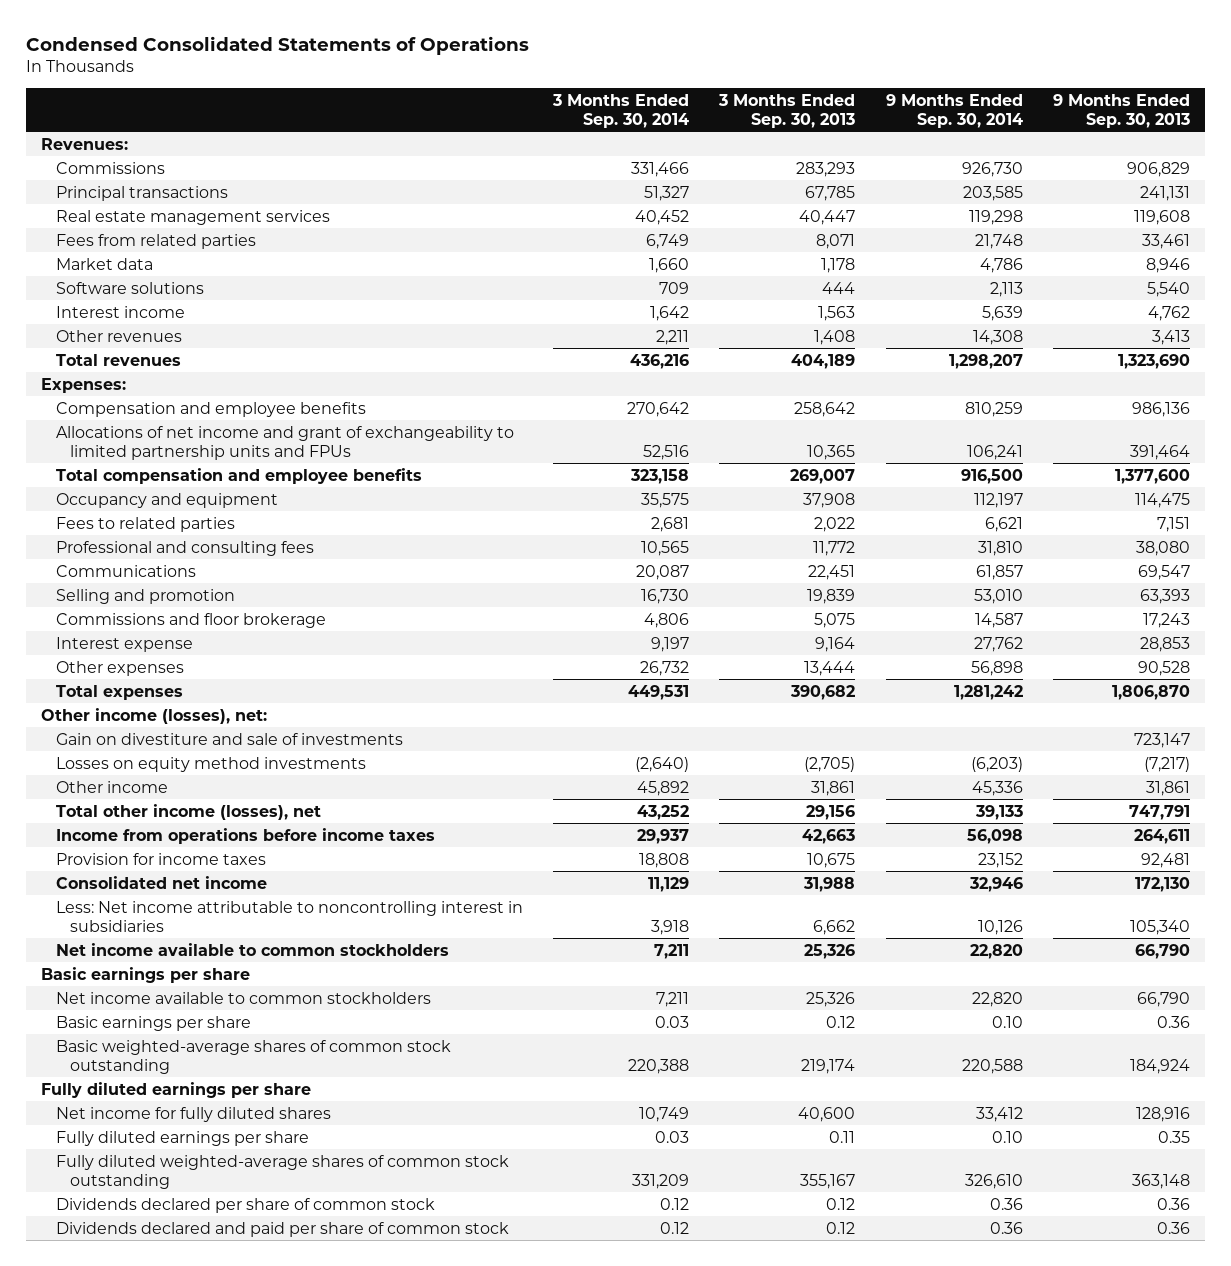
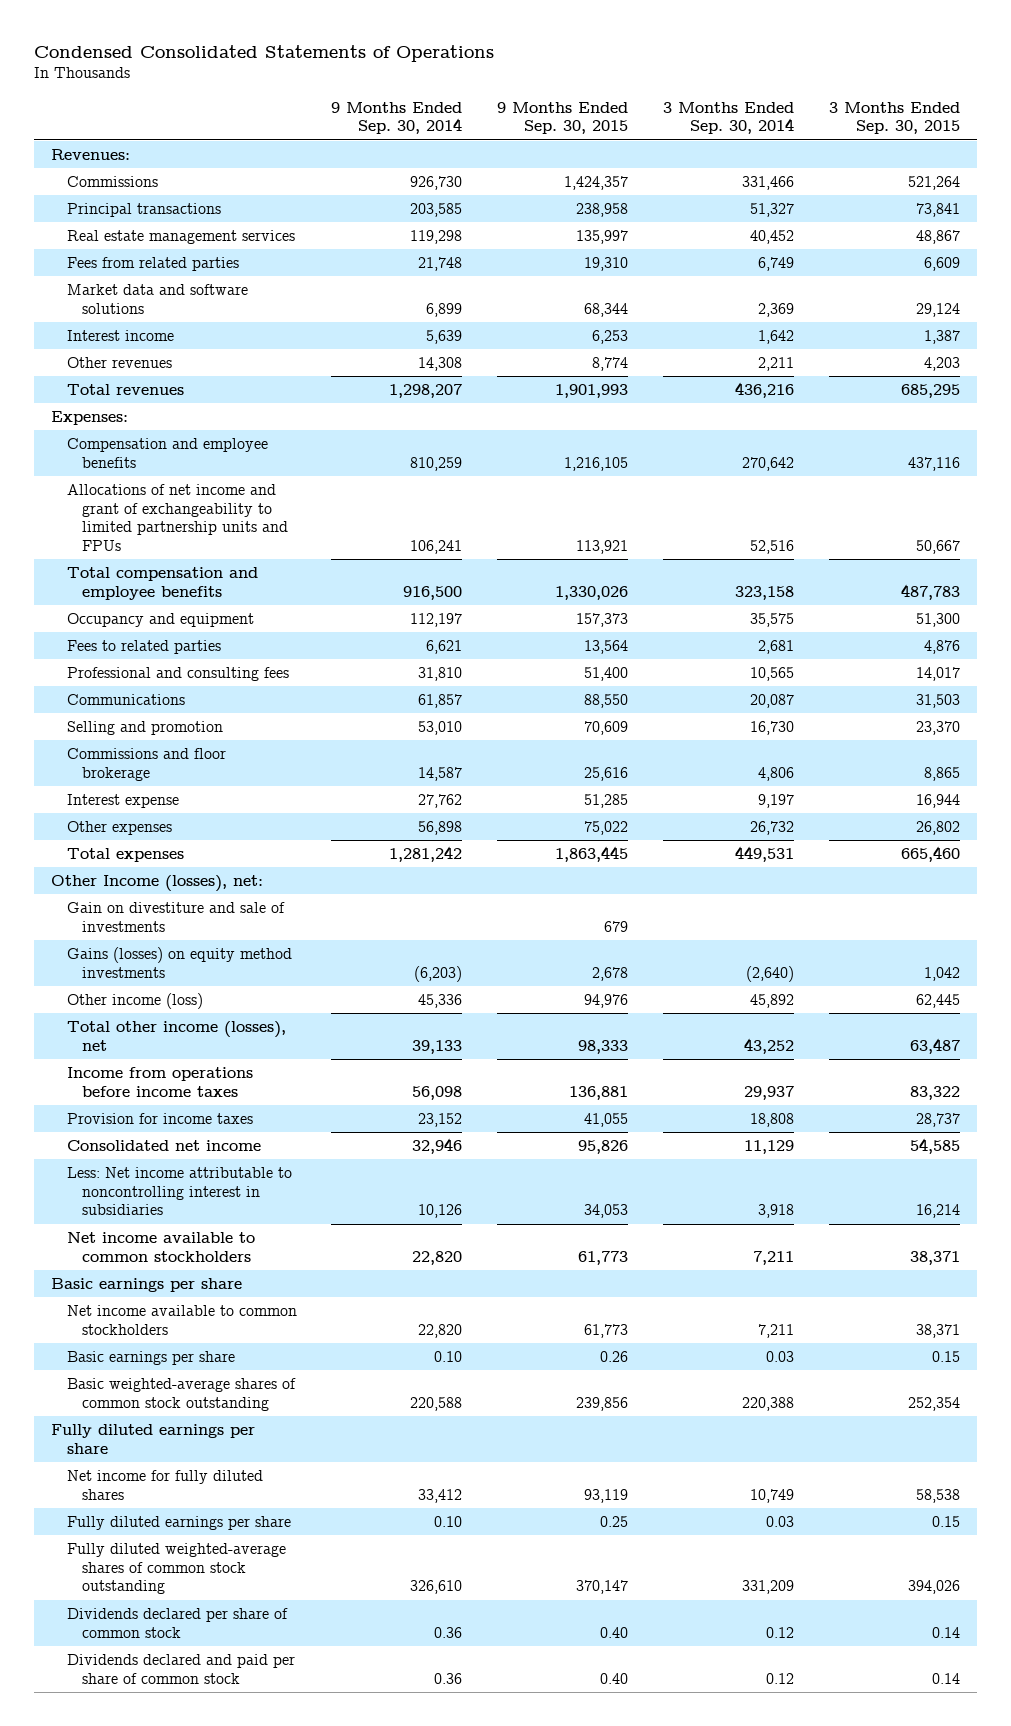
[718,94,856,128] 3 Months Ended Sep. 30, 2013 -> none
[1053,94,1191,128] 9 Months Ended Sep. 30, 2013 -> none
none -> [497,101,629,135] 9 Months Ended Sep. 30, 2015
none -> [828,101,960,135] 3 Months Ended Sep. 30, 2015
[55,257,153,270] Market data -> none
[55,281,204,294] Software solutions -> none
none -> [66,283,248,314] Market data and software solutions
[41,707,268,724] Other income (losses), net: -> [51,874,264,892] Other Income (losses), net:
[55,756,366,772] Losses on equity method investments -> [66,946,292,978] Gains (losses) on equity method investments
[55,780,168,793] Other income -> [66,992,203,1009] Other income (loss)

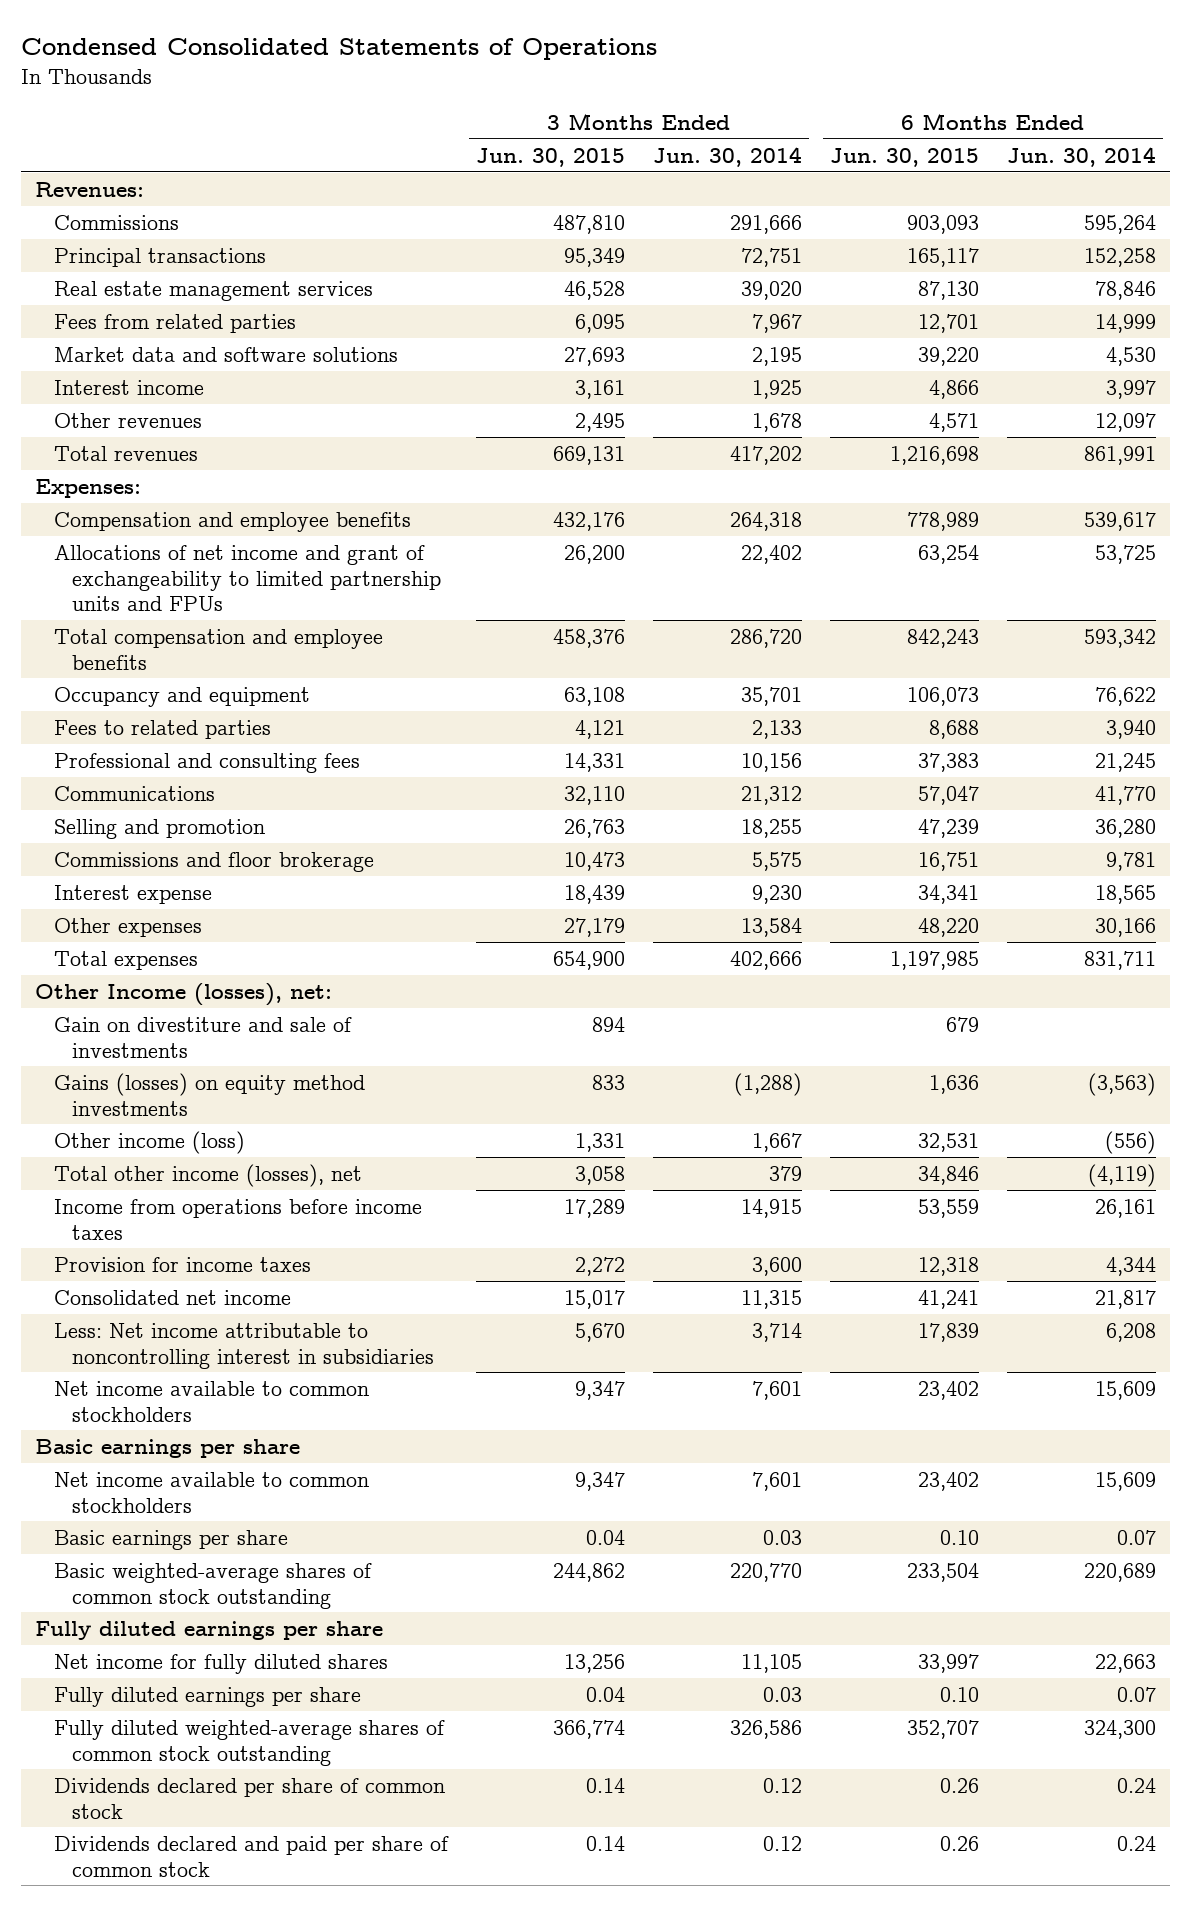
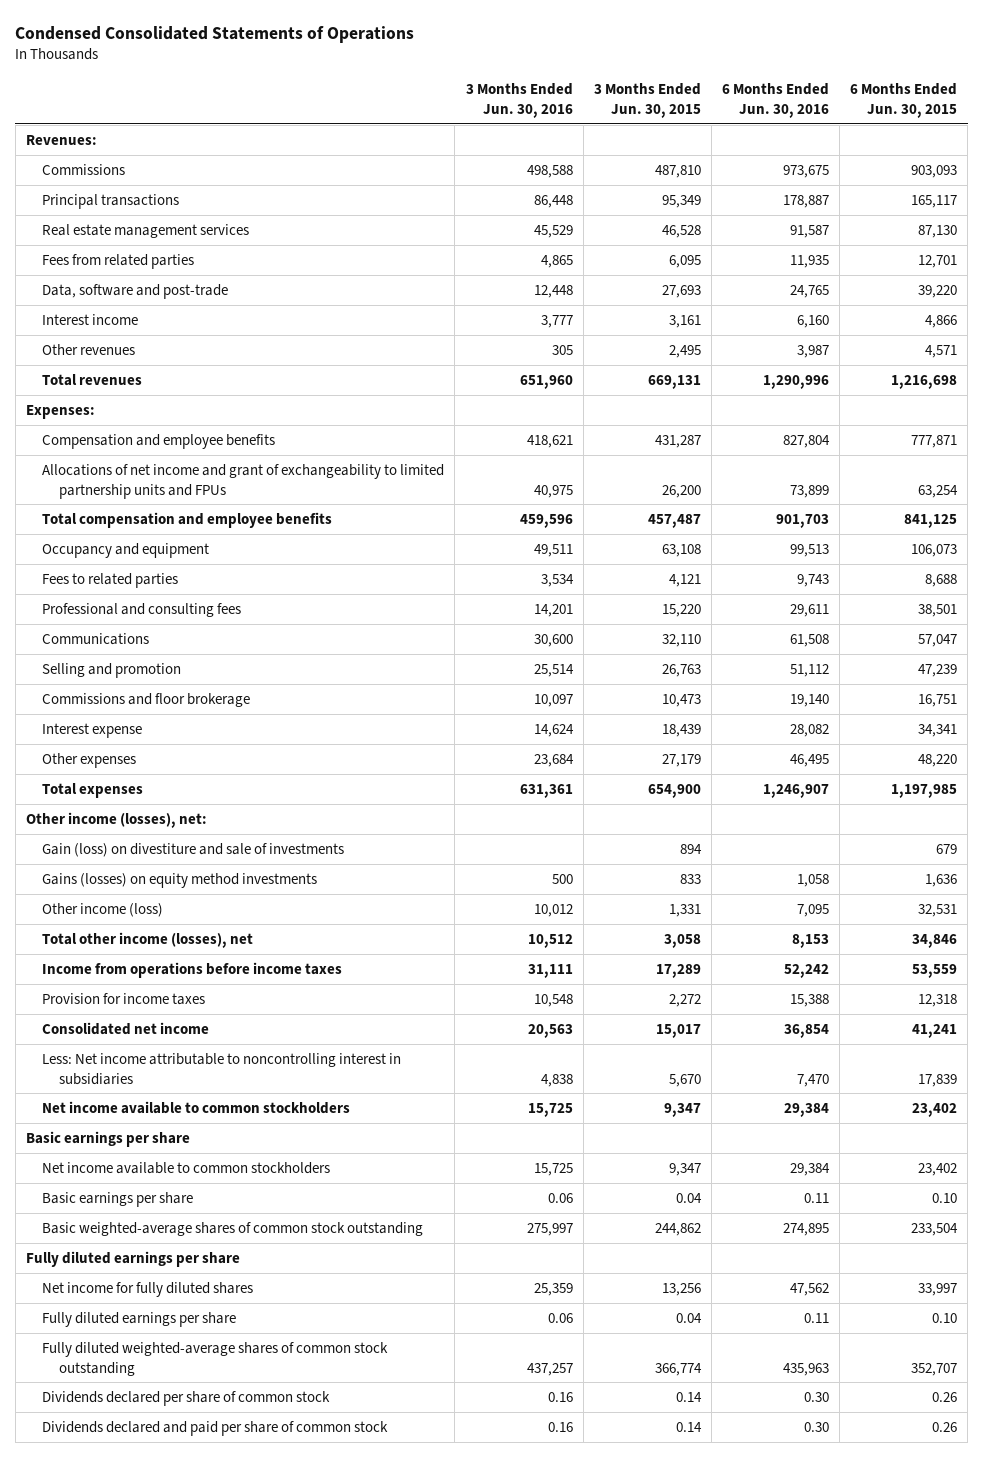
[652,146,802,167] Jun. 30, 2014 -> none
[1007,146,1157,167] Jun. 30, 2014 -> none
none -> [465,83,573,119] 3 Months Ended Jun. 30, 2016
none -> [721,83,829,119] 6 Months Ended Jun. 30, 2016
[53,346,398,362] Market data and software solutions -> [42,283,229,299] Data, software and post-trade
[552,511,625,531] 432,176 -> [654,434,701,448] 431,287
[906,511,979,531] 778,989 -> [911,434,958,448] 777,871
[552,628,625,648] 458,376 -> [647,513,701,528] 457,487
[906,628,979,648] 842,243 -> [904,513,958,528] 841,125
[563,752,625,772] 14,331 -> [661,603,701,617] 15,220
[917,752,979,772] 37,383 -> [918,603,958,617] 38,501
[35,982,333,1006] Other Income (losses), net: -> [25,811,207,828] Other income (losses), net:
[53,1016,352,1058] Gain on divestiture and sale of investments -> [42,842,345,857] Gain (loss) on divestiture and sale of investments

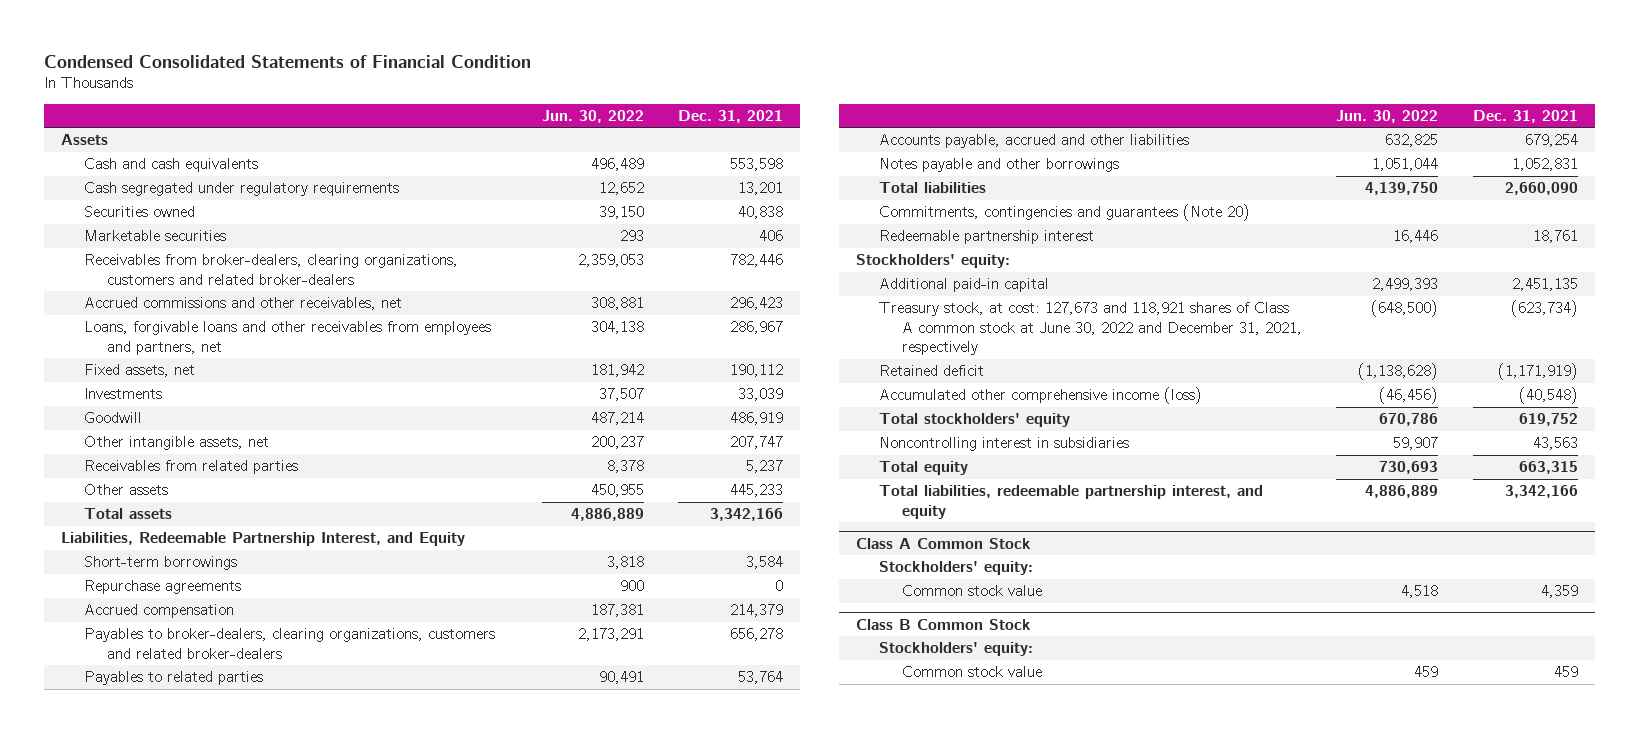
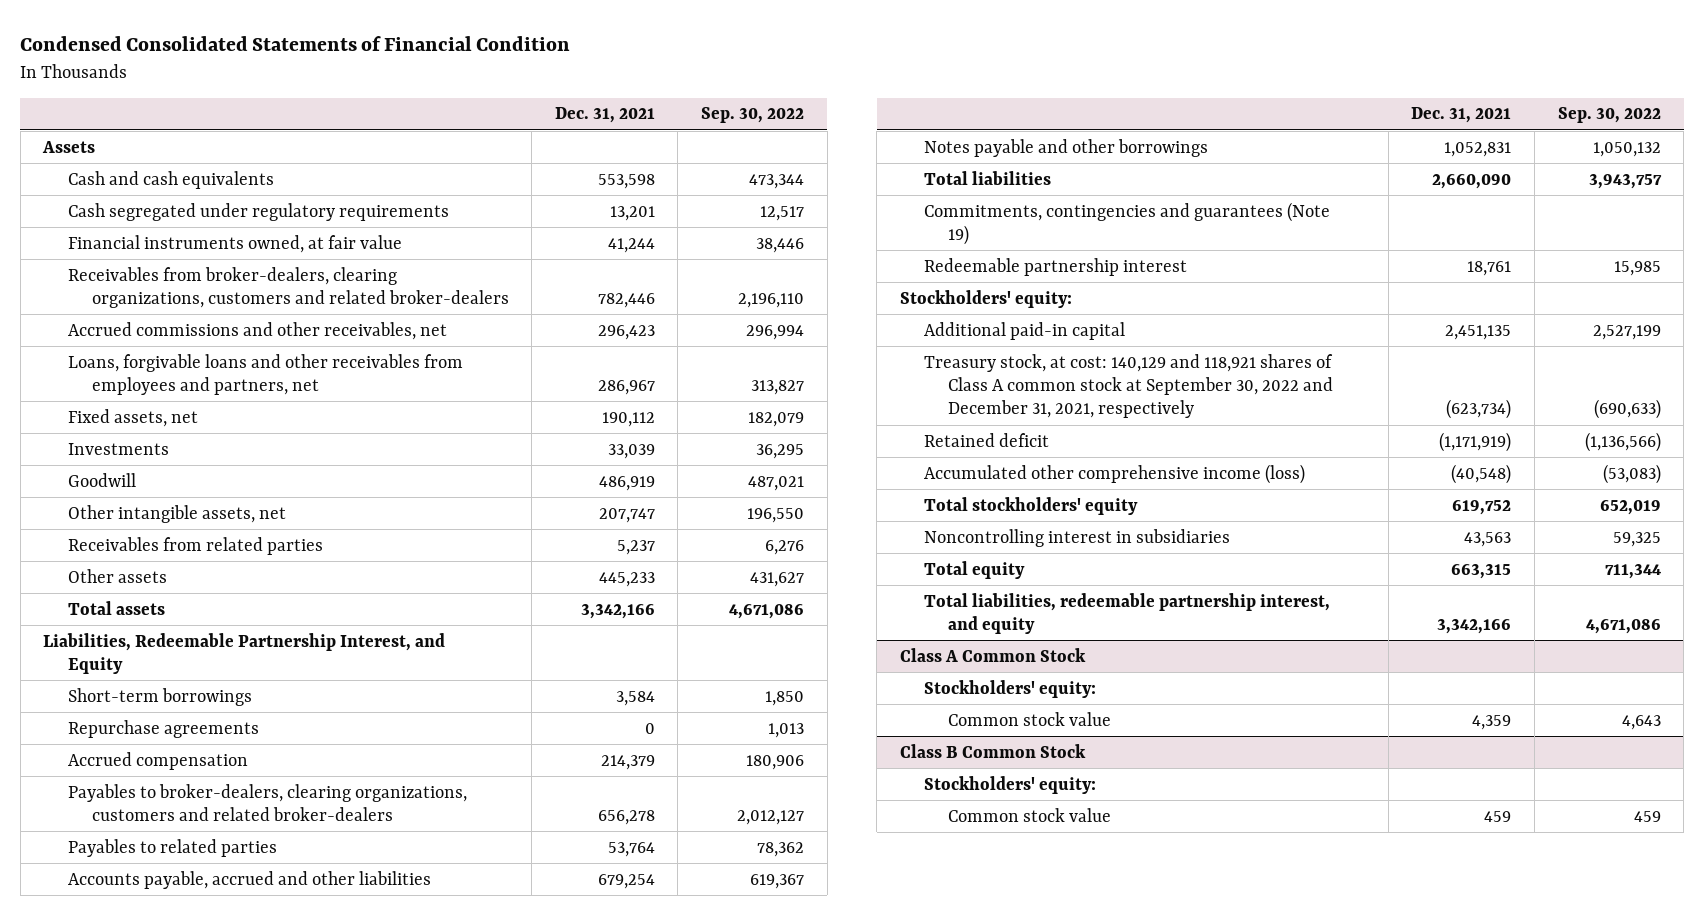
[541,109,644,123] Jun. 30, 2022 -> none
none -> [701,107,805,124] Sep. 30, 2022
[84,206,196,218] Securities owned -> none
[84,230,227,242] Marketable securities -> none
none -> [67,234,402,253] Financial instruments owned, at fair value
[878,204,1250,222] Commitments, contingencies and guarantees (Note 20) -> [924,201,1331,245] Commitments, contingencies and guarantees (Note 19)
[878,302,1302,356] Treasury stock, at cost: 127,673 and 118,921 shares of Class A common stock at June 30, 2022 and December 31, 2021, respectively -> [924,353,1334,419] Treasury stock, at cost: 140,129 and 118,921 shares of Class A common stock at September 30, 2022 and December 31, 2021, respectively

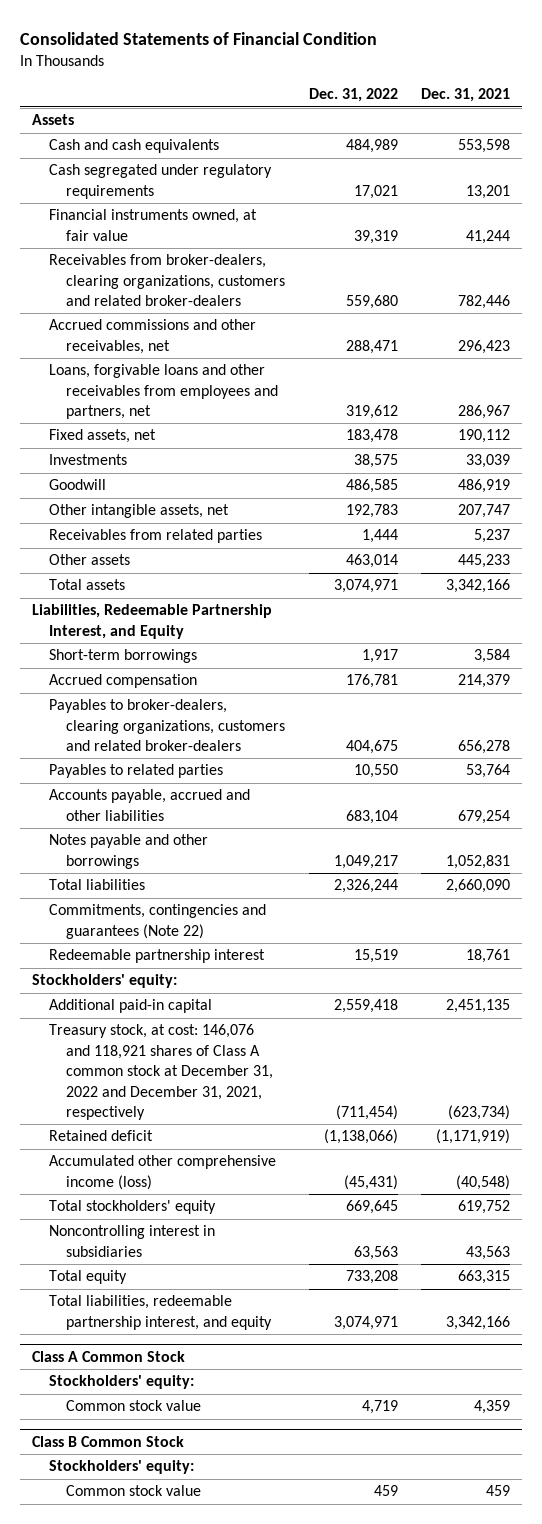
[20,36,571,52] Condensed Consolidated Statements of Financial Condition -> [20,31,378,45] Consolidated Statements of Financial Condition
[701,107,805,124] Sep. 30, 2022 -> none
none -> [308,88,398,103] Dec. 31, 2022
[67,719,259,738] Repurchase agreements -> none
[924,201,1331,245] Commitments, contingencies and guarantees (Note 19) -> [49,904,267,939] Commitments, contingencies and guarantees (Note 22)
[924,353,1334,419] Treasury stock, at cost: 140,129 and 118,921 shares of Class A common stock at September 30, 2022 and December 31, 2021, respectively -> [49,1024,274,1121] Treasury stock, at cost: 146,076 and 118,921 shares of Class A common stock at December 31, 2022 and December 31, 2021, respectively

